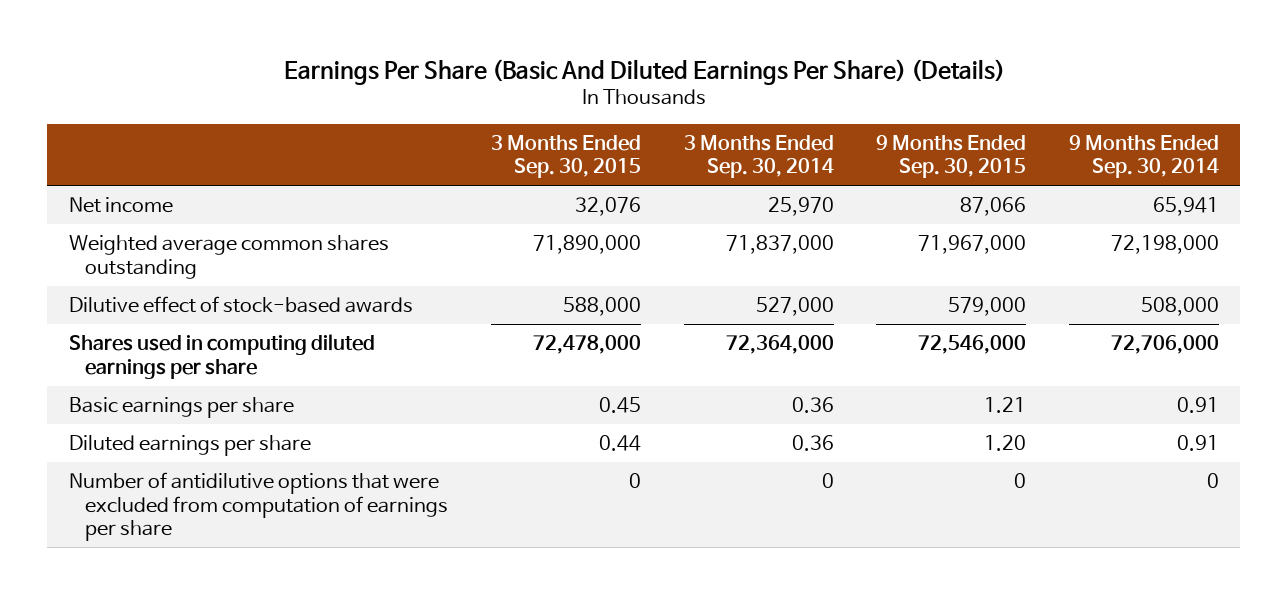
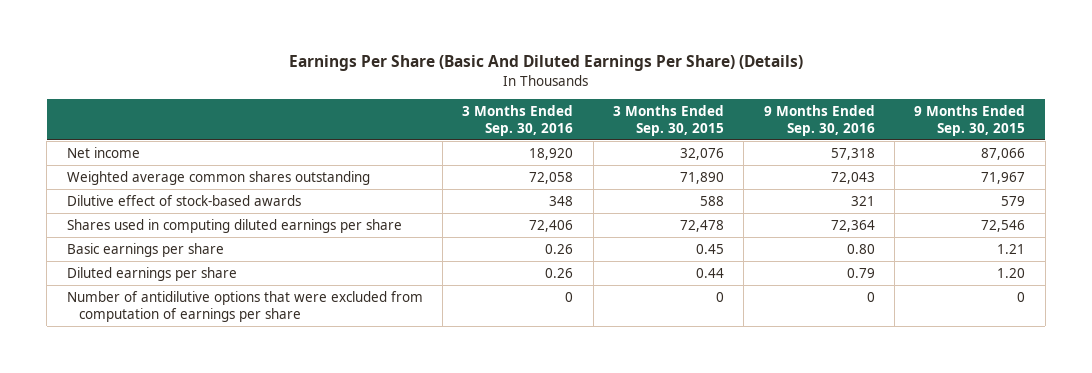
[683,134,834,179] 3 Months Ended Sep. 30, 2014 -> none
[1068,134,1219,179] 9 Months Ended Sep. 30, 2014 -> none
none -> [462,104,574,136] 3 Months Ended Sep. 30, 2016
none -> [763,104,875,136] 9 Months Ended Sep. 30, 2016
[532,235,641,255] 71,890,000 -> [680,171,725,184] 71,890
[918,235,1027,255] 71,967,000 -> [981,171,1026,184] 71,967
[562,297,641,317] 588,000 -> [700,195,725,206] 588
[948,297,1027,317] 579,000 -> [1001,195,1026,206] 579
[532,335,641,355] 72,478,000 -> [680,219,725,232] 72,478
[918,335,1027,355] 72,546,000 -> [981,219,1026,232] 72,546

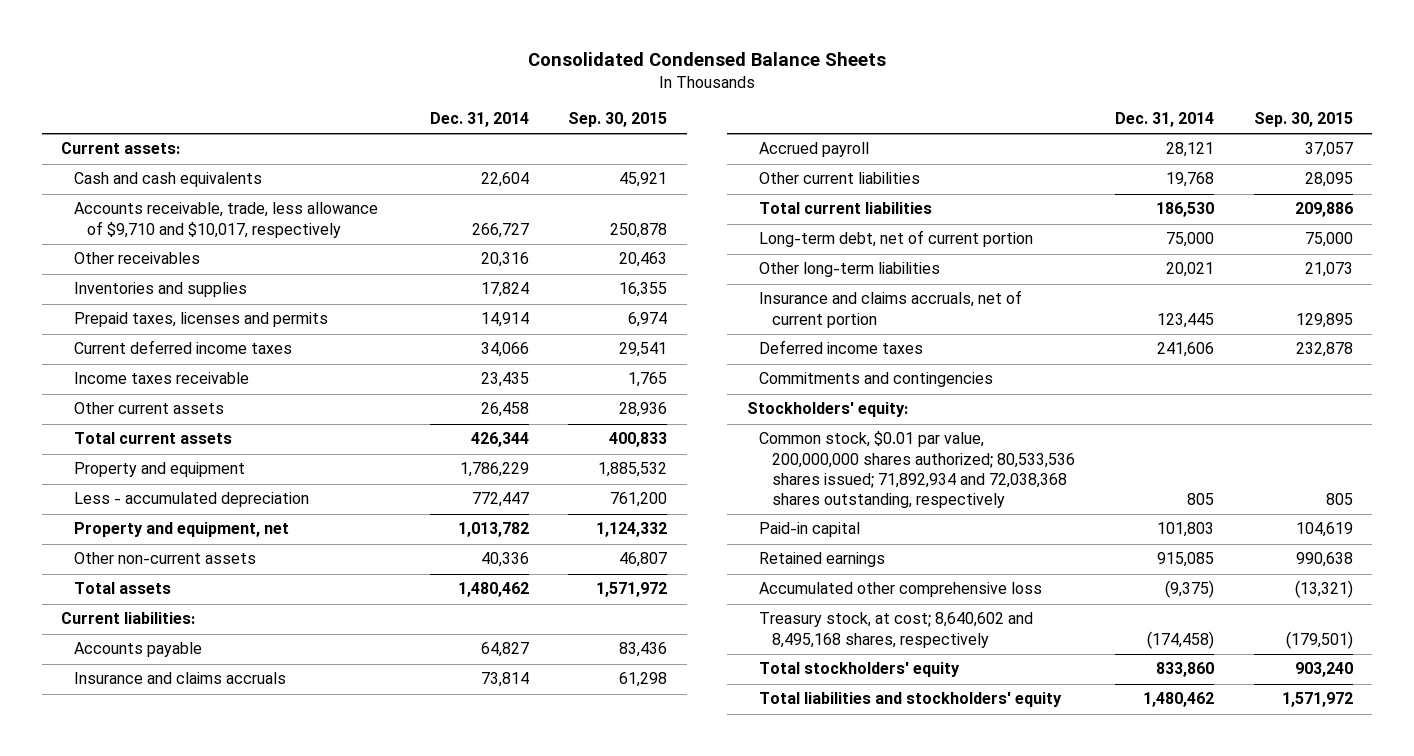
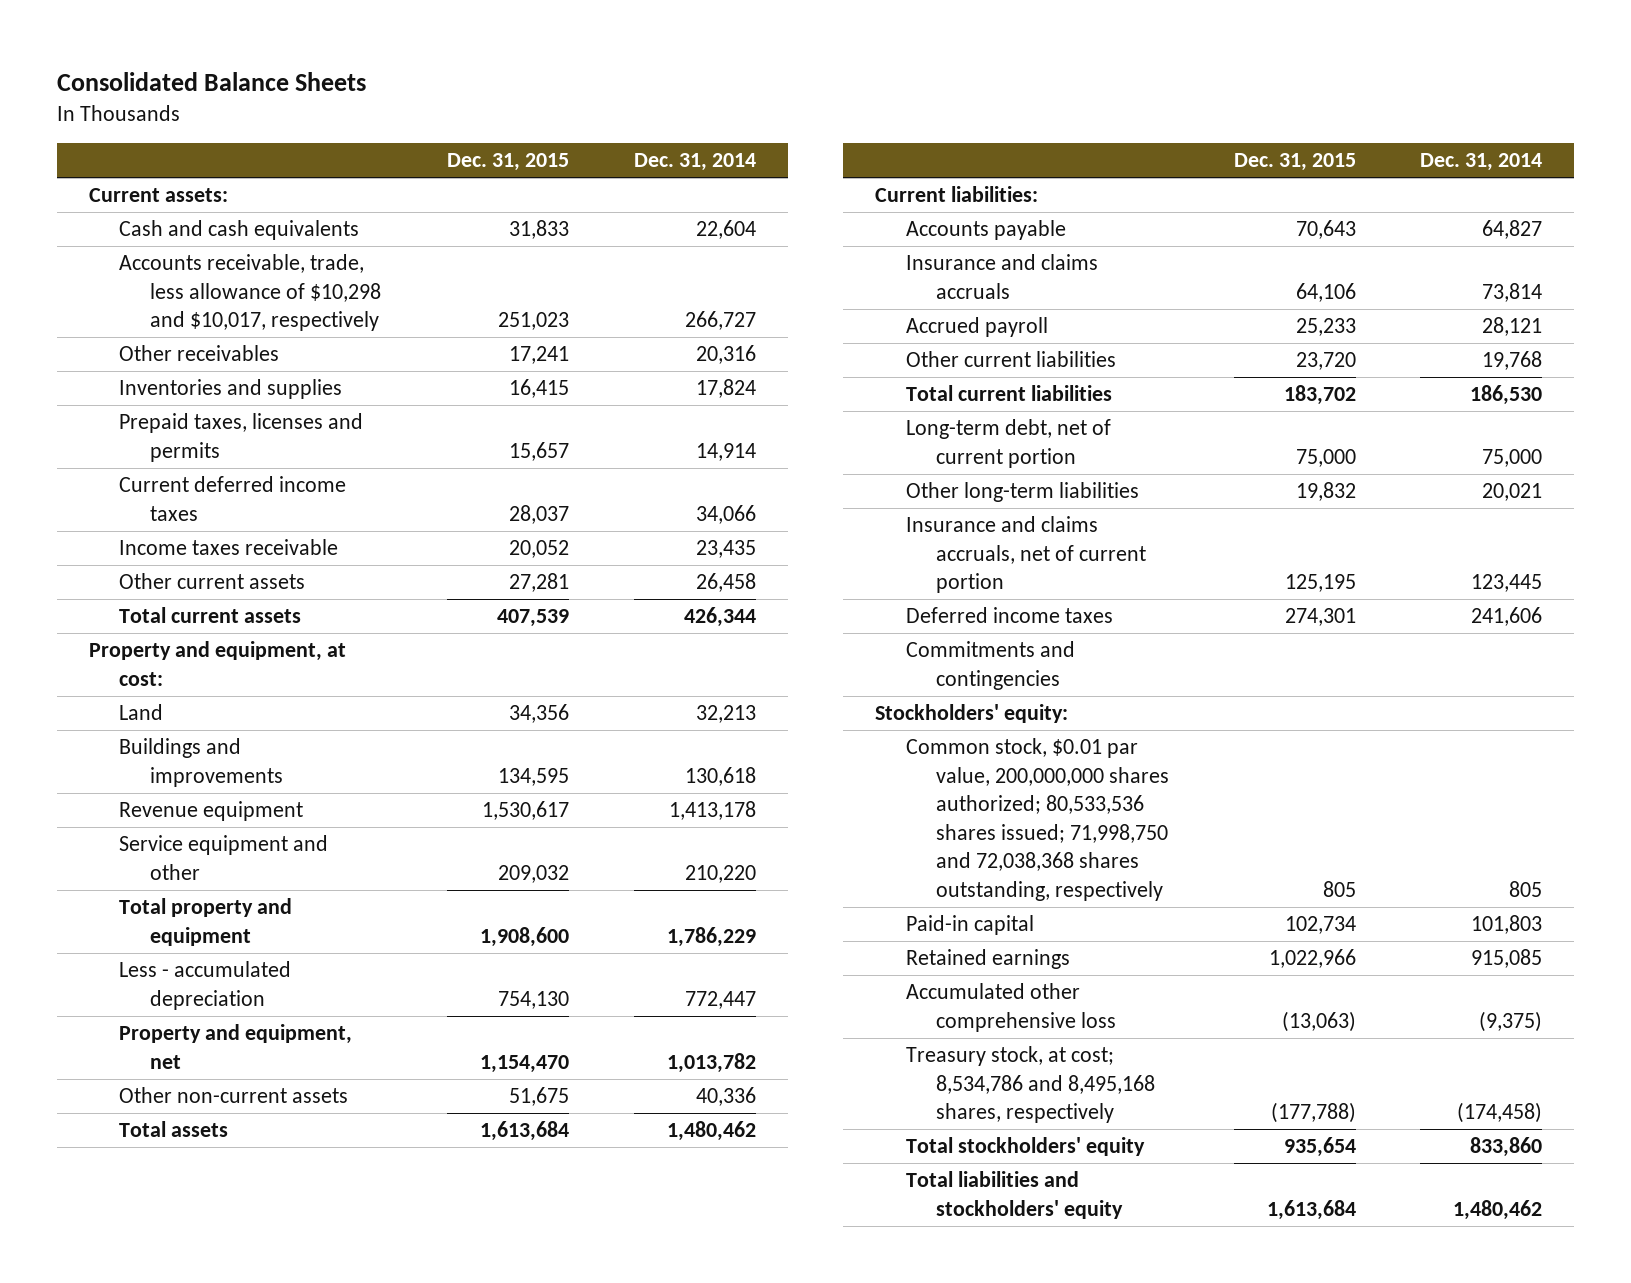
[527,52,886,67] Consolidated Condensed Balance Sheets -> [56,72,366,92] Consolidated Balance Sheets
[568,112,668,128] Sep. 30, 2015 -> none
none -> [447,153,570,172] Dec. 31, 2015
[74,202,379,238] Accounts receivable, trade, less allowance of $9,710 and $10,017, respectively -> [119,254,381,332] Accounts receivable, trade, less allowance of $10,298 and $10,017, respectively
none -> [89,641,347,686] Property and equipment, at cost:
none -> [119,704,164,721] Land
none -> [119,738,283,787] Buildings and improvements
none -> [119,801,304,822] Revenue equipment
none -> [119,835,329,880] Service equipment and other
[74,462,246,478] Property and equipment -> [119,898,293,946] Total property and equipment
[759,431,1076,508] Common stock, $0.01 par value, 200,000,000 shares authorized; 80,533,536 shares issued; 71,892,934 and 72,038,368 shares outstanding, respectively -> [905,738,1170,902] Common stock, $0.01 par value, 200,000,000 shares authorized; 80,533,536 shares issued; 71,998,750 and 72,038,368 shares outstanding, respectively
[759,612,1034,648] Treasury stock, at cost; 8,640,602 and 8,495,168 shares, respectively -> [905,1046,1156,1124] Treasury stock, at cost; 8,534,786 and 8,495,168 shares, respectively

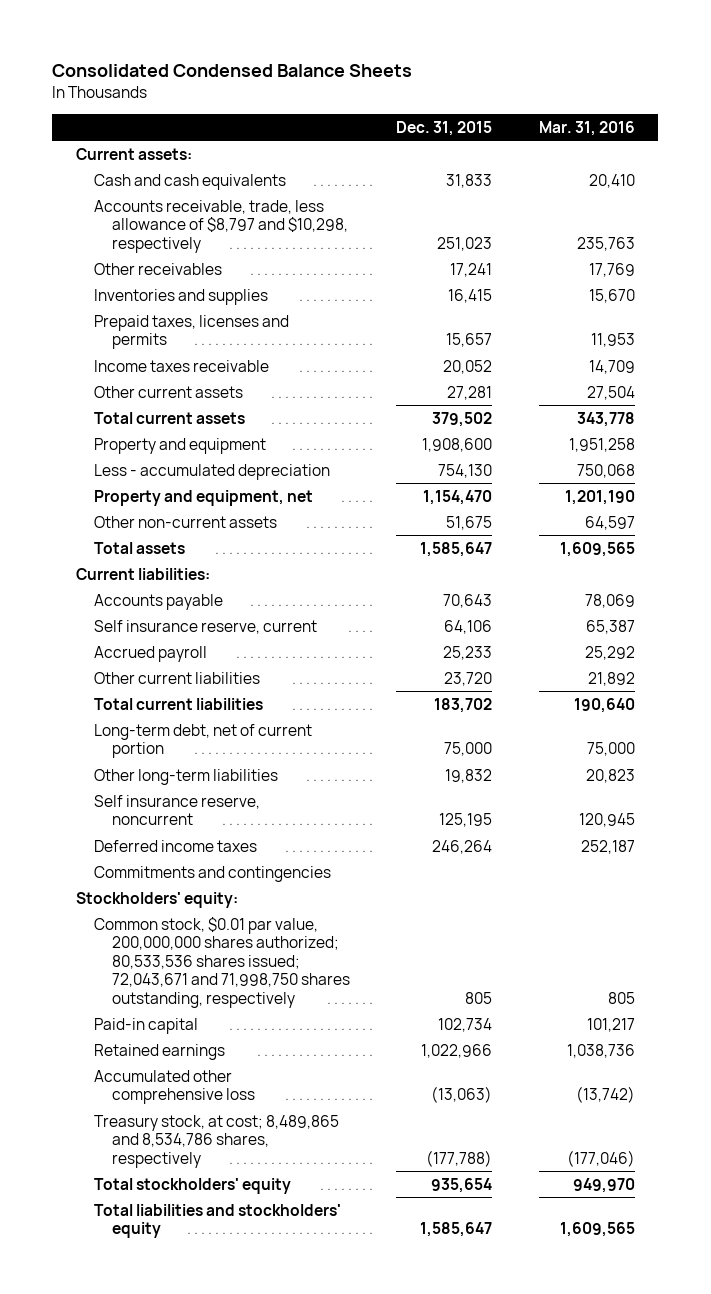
[56,72,366,92] Consolidated Balance Sheets -> [52,63,413,77] Consolidated Condensed Balance Sheets
[633,153,756,172] Dec. 31, 2014 -> none
none -> [538,120,635,136] Mar. 31, 2016
[119,254,381,332] Accounts receivable, trade, less allowance of $10,298 and $10,017, respectively -> [93,199,348,253] Accounts receivable, trade, less allowance of $8,797 and $10,298, respectively
[119,476,347,521] Current deferred income taxes -> none
[89,641,347,686] Property and equipment, at cost: -> none
[119,704,164,721] Land -> none
[119,738,283,787] Buildings and improvements -> none
[119,801,304,822] Revenue equipment -> none
[119,835,329,880] Service equipment and other -> none
[497,609,570,628] 407,539 -> [432,411,493,427] 379,502
[119,898,293,946] Total property and equipment -> [93,437,266,454] Property and equipment
[480,1121,570,1142] 1,613,684 -> [420,541,493,557] 1,585,647
[905,254,1098,299] Insurance and claims accruals -> [93,619,317,634] Self insurance reserve, current
[905,516,1147,594] Insurance and claims accruals, net of current portion -> [93,794,260,826] Self insurance reserve, noncurrent
[1284,608,1356,627] 274,301 -> [432,839,493,854] 246,264
[905,738,1170,902] Common stock, $0.01 par value, 200,000,000 shares authorized; 80,533,536 shares issued; 71,998,750 and 72,038,368 shares outstanding, respectively -> [93,916,350,1008] Common stock, $0.01 par value, 200,000,000 shares authorized; 80,533,536 shares issued; 72,043,671 and 71,998,750 shares outstanding, respectively
[905,1046,1156,1124] Treasury stock, at cost; 8,534,786 and 8,495,168 shares, respectively -> [93,1114,339,1168] Treasury stock, at cost; 8,489,865 and 8,534,786 shares, respectively
[1266,1199,1356,1220] 1,613,684 -> [420,1222,493,1238] 1,585,647

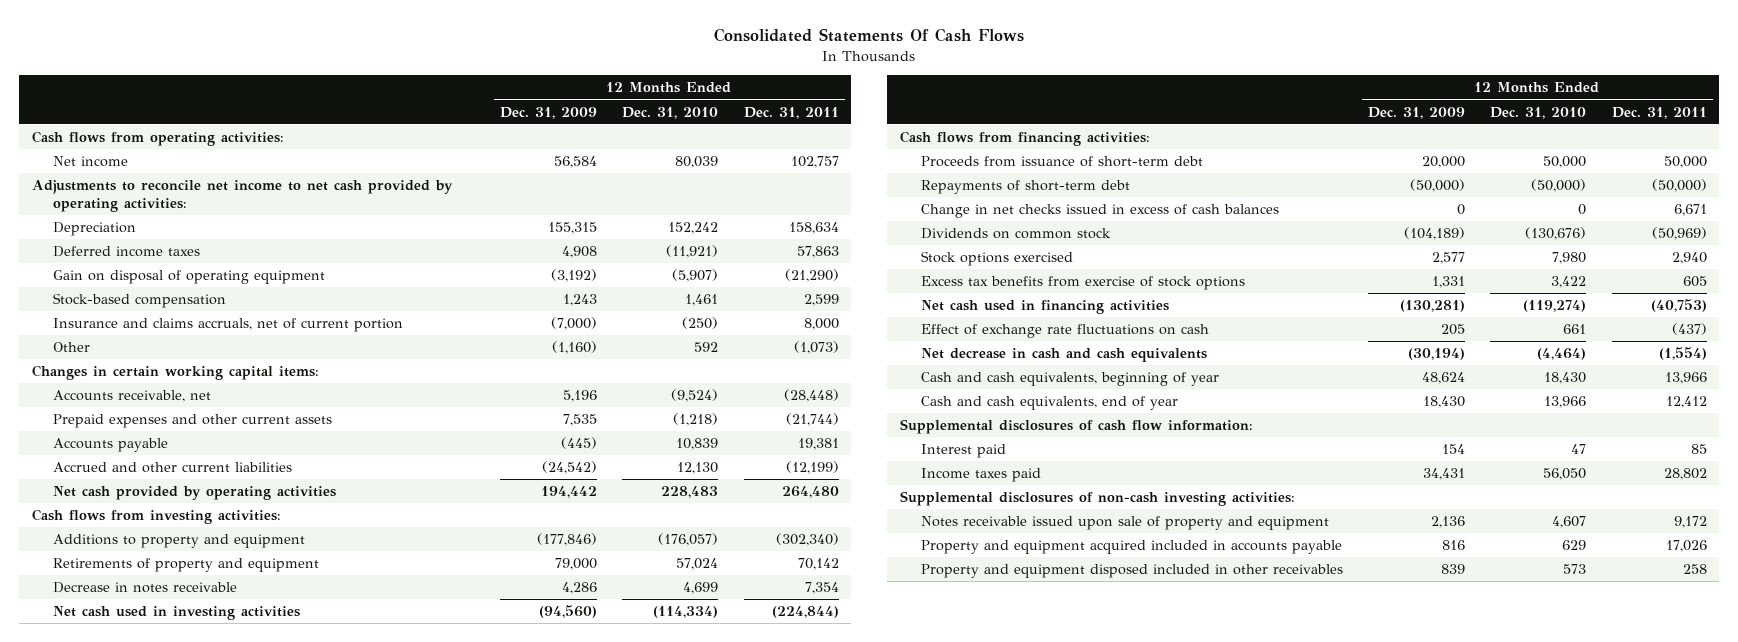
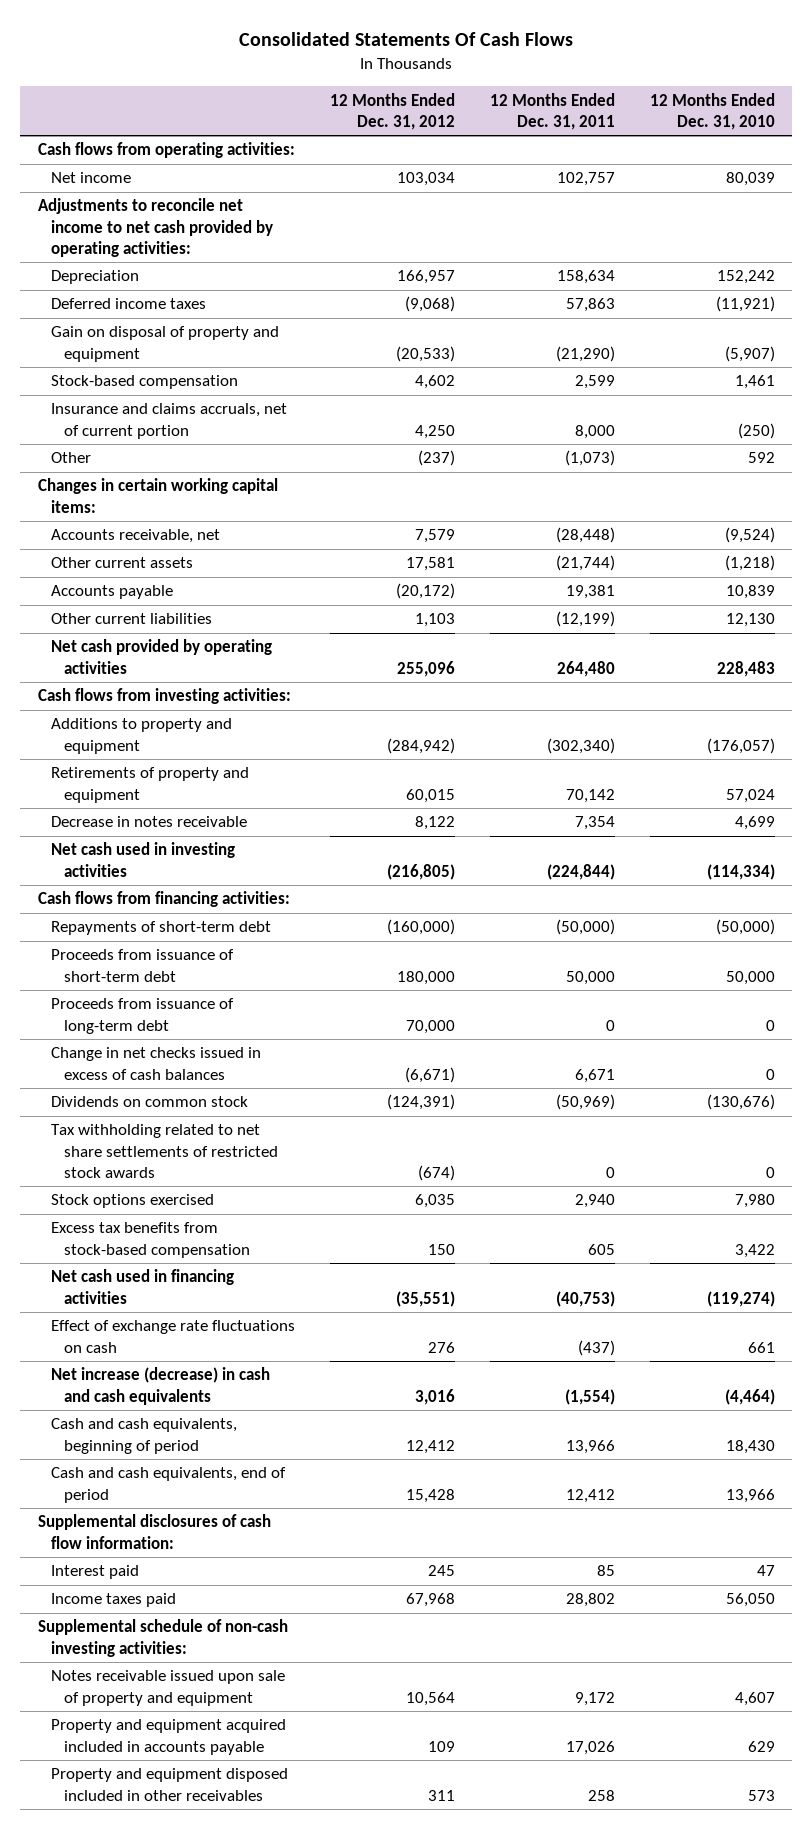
[499,106,597,119] Dec. 31, 2009 -> none
none -> [329,92,455,130] 12 Months Ended Dec. 31, 2012
[52,270,325,285] Gain on disposal of operating equipment -> [51,326,280,362] Gain on disposal of property and equipment
[52,414,332,429] Prepaid expenses and other current assets -> [51,557,194,569] Other current assets
[52,462,292,474] Accrued and other current liabilities -> [51,613,213,625] Other current liabilities
[920,156,1203,168] Proceeds from issuance of short-term debt -> [51,949,235,982] Proceeds from issuance of short-term debt
none -> [51,998,235,1034] Proceeds from issuance of long-term debt
none -> [51,1124,279,1178] Tax withholding related to net share settlements of restricted stock awards
[920,276,1245,291] Excess tax benefits from exercise of stock options -> [51,1222,251,1258] Excess tax benefits from stock-based compensation
[920,348,1207,363] Net decrease in cash and cash equivalents -> [51,1367,271,1405] Net increase (decrease) in cash and cash equivalents
[920,372,1219,387] Cash and cash equivalents, beginning of year -> [51,1418,238,1454] Cash and cash equivalents, beginning of period
[920,396,1178,411] Cash and cash equivalents, end of year -> [51,1467,287,1503] Cash and cash equivalents, end of period
[899,491,1295,507] Supplemental disclosures of non-cash investing activities: -> [37,1619,288,1657] Supplemental schedule of non-cash investing activities:

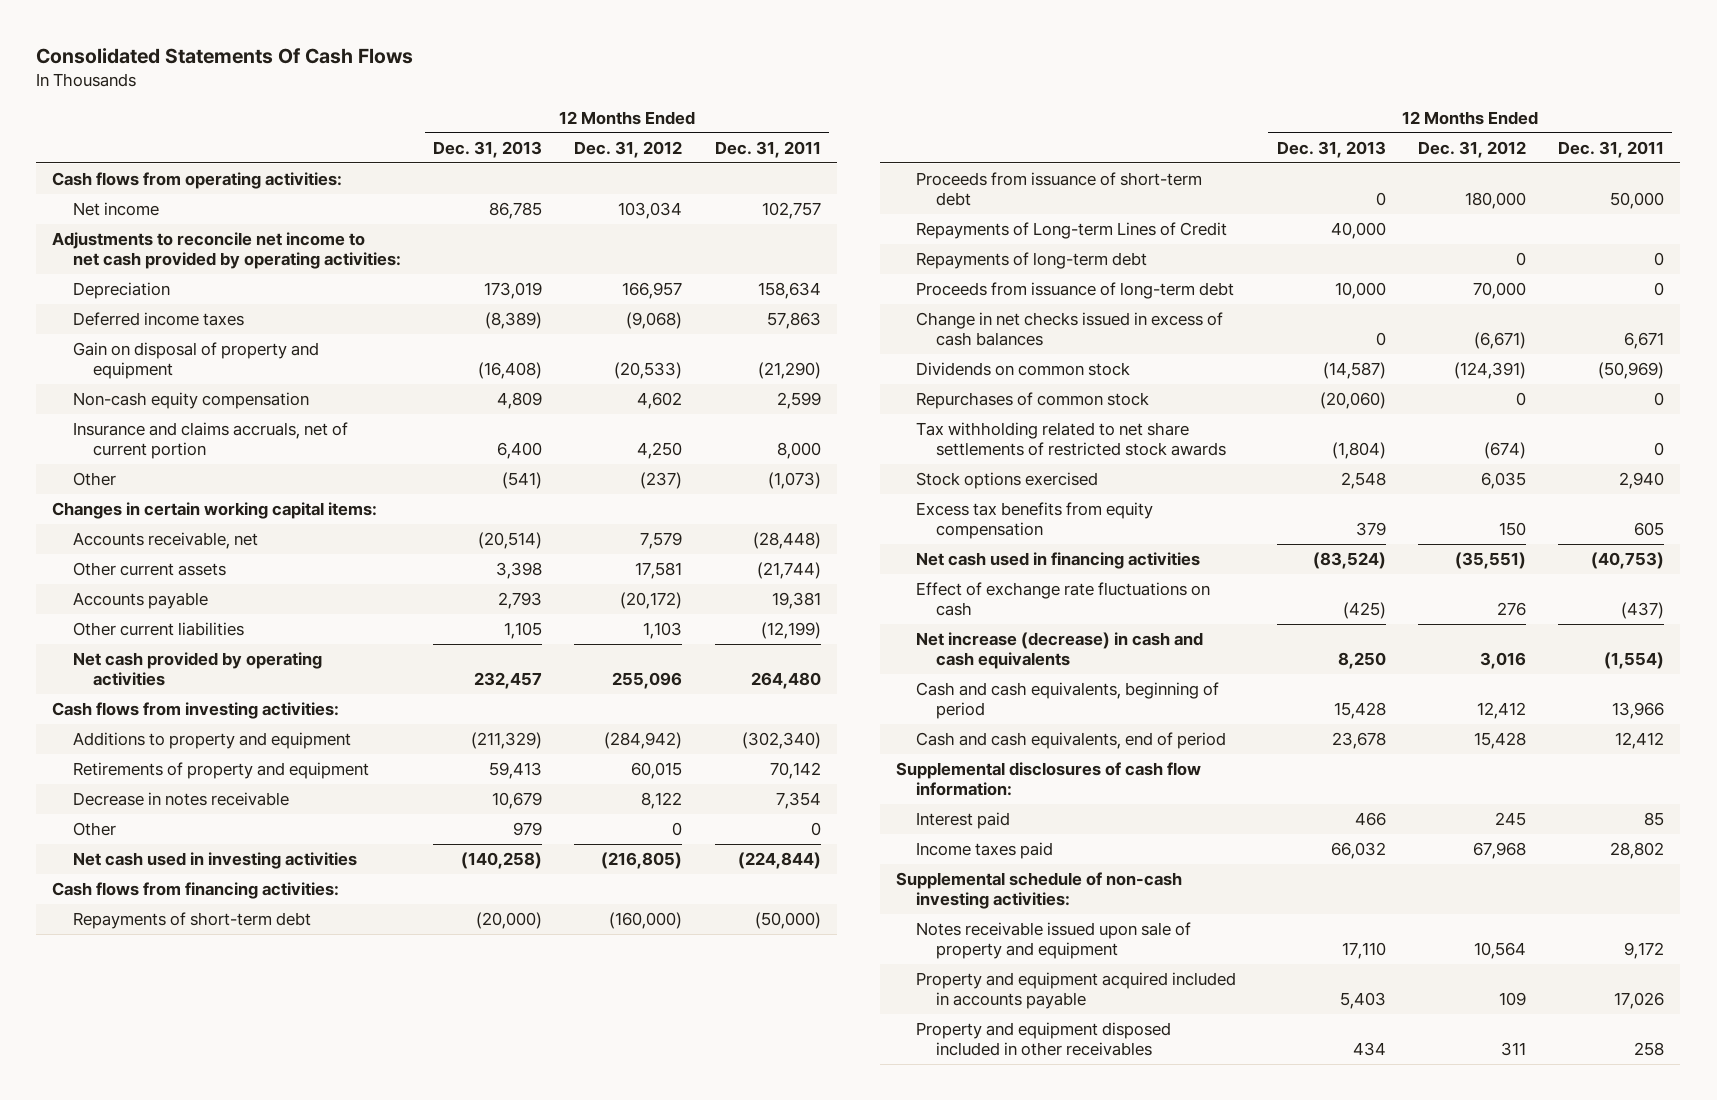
[649,92,775,130] 12 Months Ended Dec. 31, 2010 -> none
none -> [432,140,542,158] Dec. 31, 2013
[51,375,239,390] Stock-based compensation -> [72,392,309,410] Non-cash equity compensation
none -> [72,822,116,837] Other
none -> [916,222,1228,240] Repayments of Long-term Lines of Credit
none -> [916,252,1148,270] Repayments of long-term debt
none -> [916,392,1150,410] Repurchases of common stock
[51,1222,251,1258] Excess tax benefits from stock-based compensation -> [916,502,1154,540] Excess tax benefits from equity compensation

